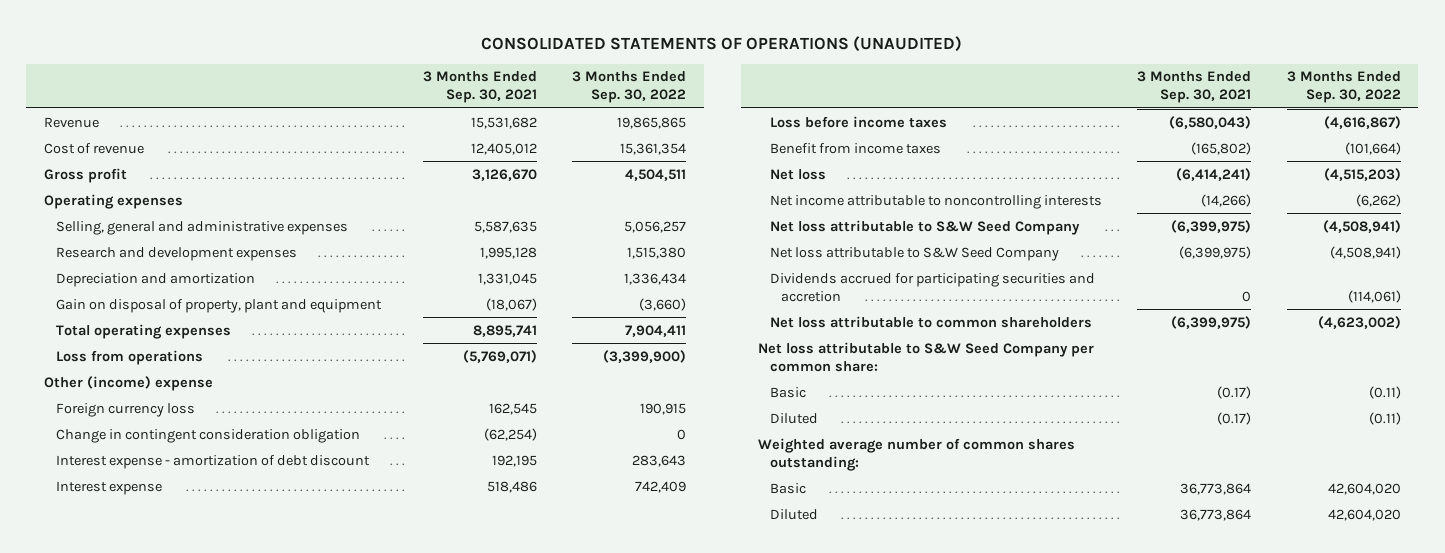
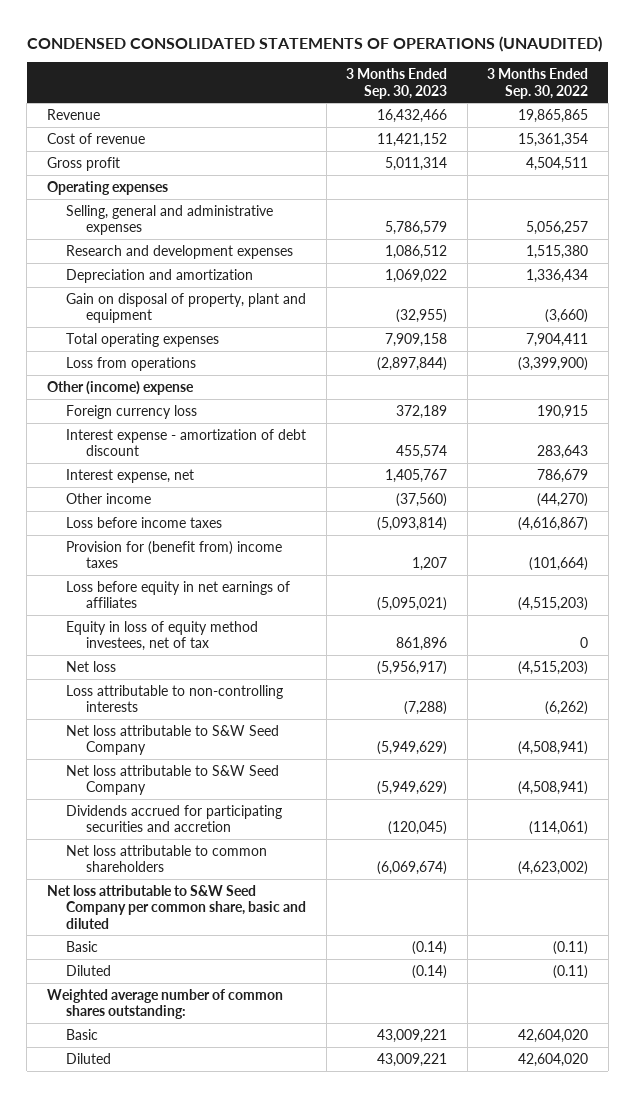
[481,36,963,53] CONSOLIDATED STATEMENTS OF OPERATIONS (UNAUDITED) -> [26,35,602,52] CONDENSED CONSOLIDATED STATEMENTS OF OPERATIONS (UNAUDITED)
[422,71,537,104] 3 Months Ended Sep. 30, 2021 -> none
none -> [346,68,448,99] 3 Months Ended Sep. 30, 2023
[55,428,360,443] Change in contingent consideration obligation -> none
[55,480,162,495] Interest expense -> [66,468,195,483] Interest expense, net
[635,480,687,493] 742,409 -> [537,468,589,483] 786,679
none -> [66,492,152,504] Other income
[769,142,941,154] Benefit from income taxes -> [66,540,283,569] Provision for (benefit from) income taxes
none -> [66,580,291,609] Loss before equity in net earnings of affiliates
none -> [66,620,259,652] Equity in loss of equity method investees, net of tax
[769,194,1102,209] Net income attributable to noncontrolling interests -> [66,684,284,713] Loss attributable to non-controlling interests
[758,341,1095,372] Net loss attributable to S&W Seed Company per common share: -> [46,884,307,929] Net loss attributable to S&W Seed Company per common share, basic and diluted

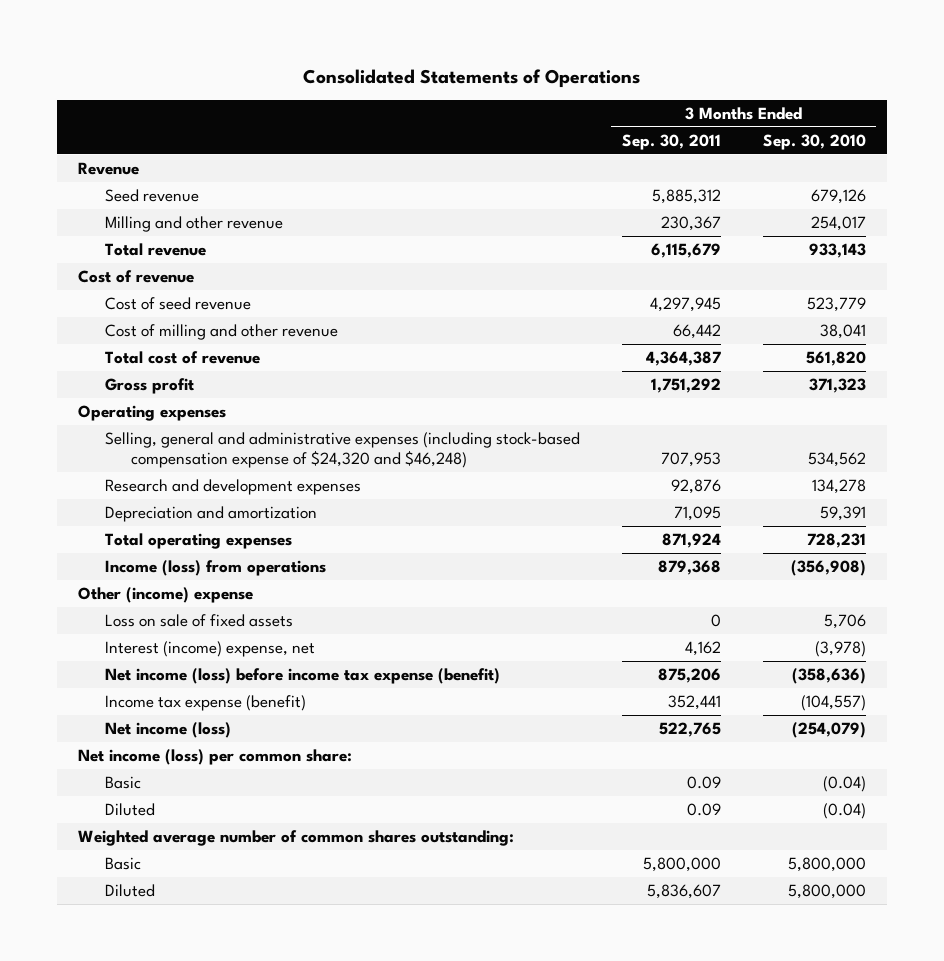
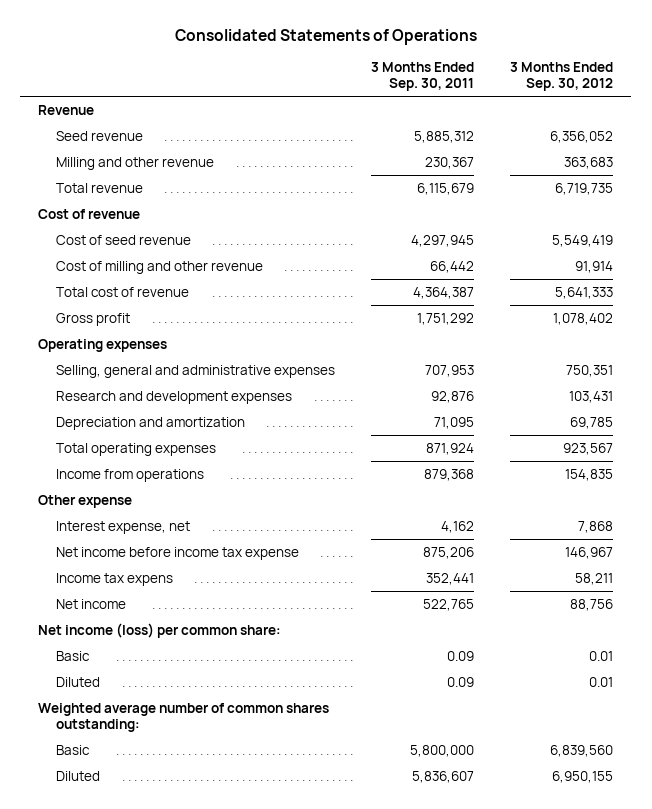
[762,133,866,150] Sep. 30, 2010 -> none
none -> [510,62,614,91] 3 Months Ended Sep. 30, 2012
[104,431,580,469] Selling, general and administrative expenses (including stock-based compensation expense of $24,320 and $46,248) -> [56,364,336,378] Selling, general and administrative expenses
[104,613,293,627] Loss on sale of fixed assets -> none
[104,559,326,576] Income (loss) from operations -> [56,468,205,482] Income from operations
[78,586,254,603] Other (income) expense -> [38,494,133,508] Other expense
[104,640,315,657] Interest (income) expense, net -> [56,520,191,534] Interest expense, net
[104,667,500,684] Net income (loss) before income tax expense (benefit) -> [56,546,300,560] Net income before income tax expense
[104,694,306,711] Income tax expense (benefit) -> [56,572,174,586] Income tax expens
[104,721,231,738] Net income (loss) -> [56,598,127,609] Net income

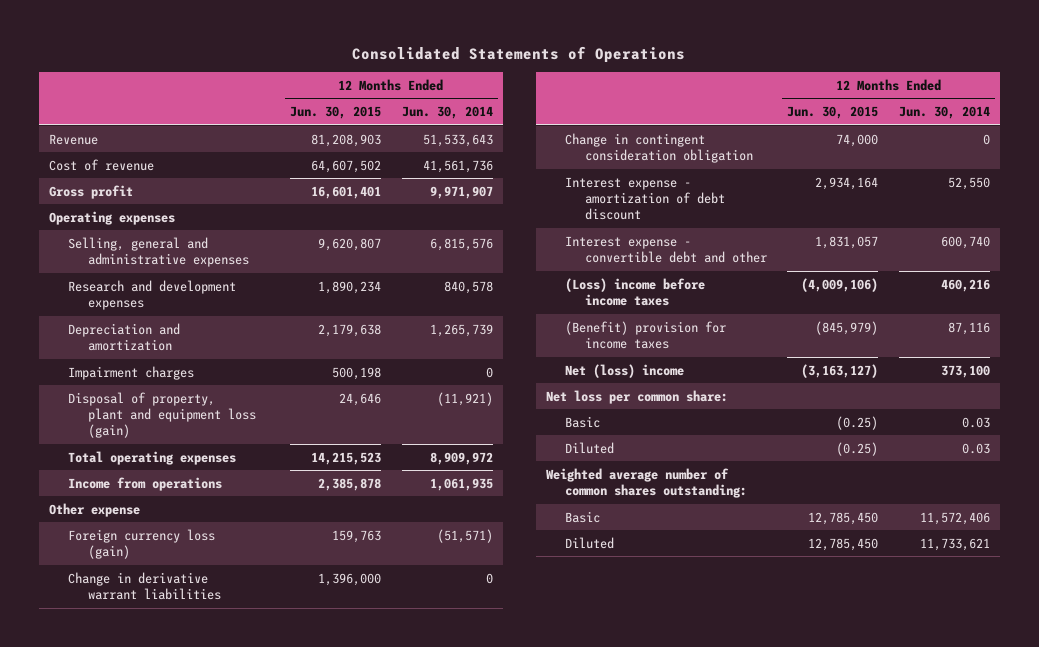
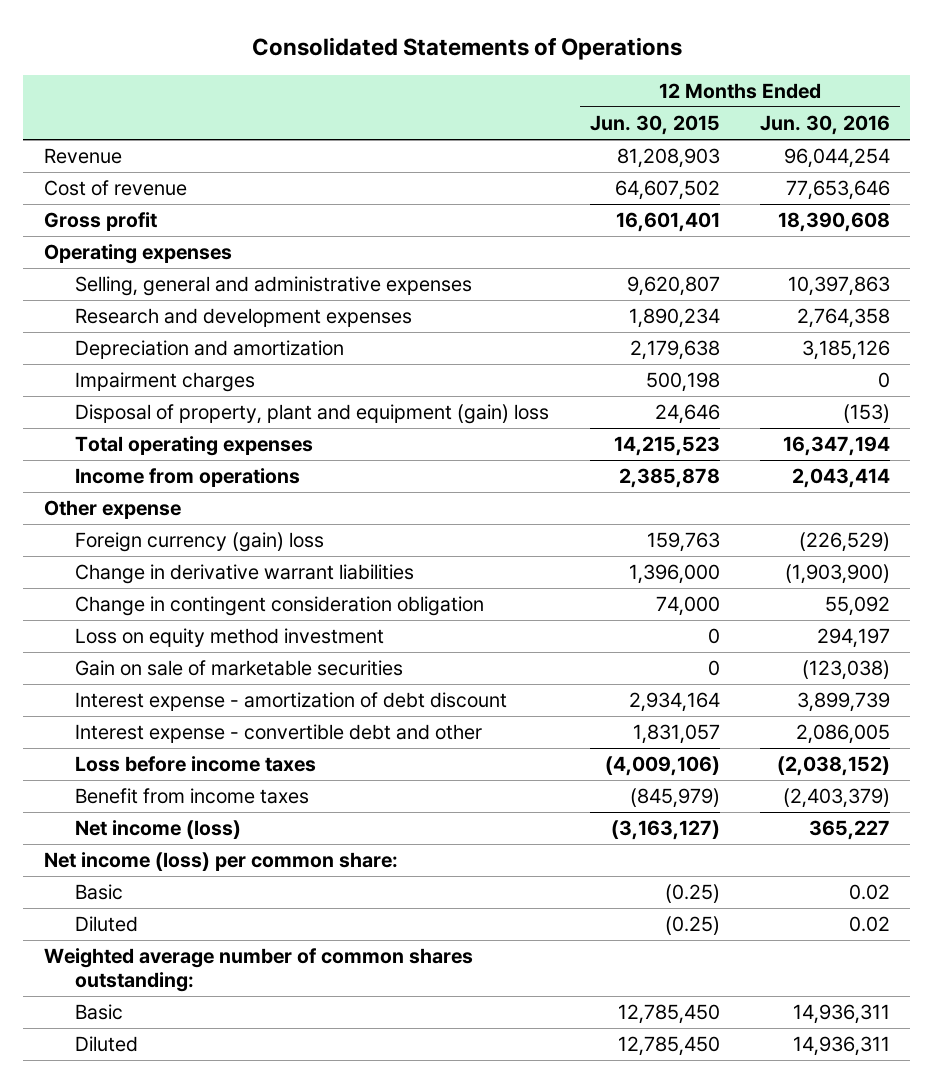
[401,106,493,120] Jun. 30, 2014 -> none
none -> [760,115,891,136] Jun. 30, 2016
[68,391,256,439] Disposal of property, plant and equipment loss (gain) -> [75,404,550,425] Disposal of property, plant and equipment (gain) loss
[68,528,216,559] Foreign currency loss (gain) -> [75,532,325,553] Foreign currency (gain) loss
none -> [75,628,385,648] Loss on equity method investment
none -> [75,660,404,677] Gain on sale of marketable securities
[565,277,706,306] (Loss) income before income taxes -> [75,756,317,773] Loss before income taxes
[565,320,727,349] (Benefit) provision for income taxes -> [75,788,310,805] Benefit from income taxes
[565,363,685,378] Net (loss) income -> [75,820,242,840] Net income (loss)
[546,389,729,404] Net loss per common share: -> [43,852,398,872] Net income (loss) per common share:

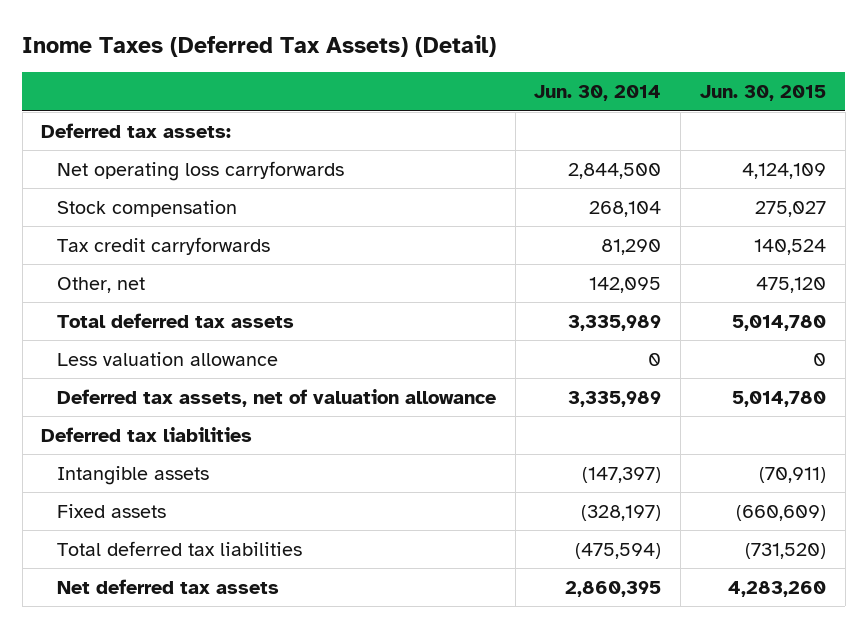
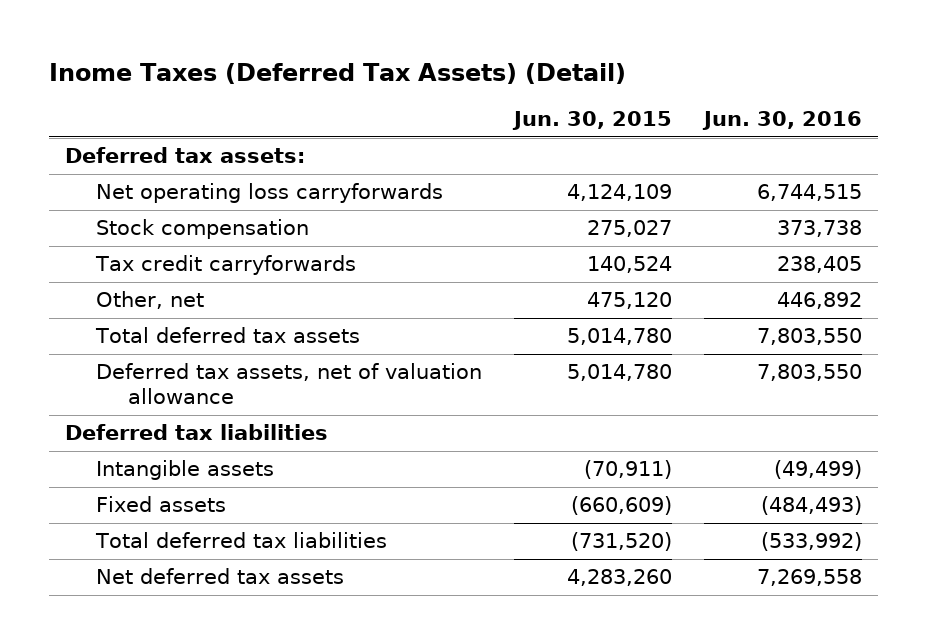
[534,85,662,102] Jun. 30, 2014 -> none
none -> [702,111,863,131] Jun. 30, 2016
[56,351,278,366] Less valuation allowance -> none

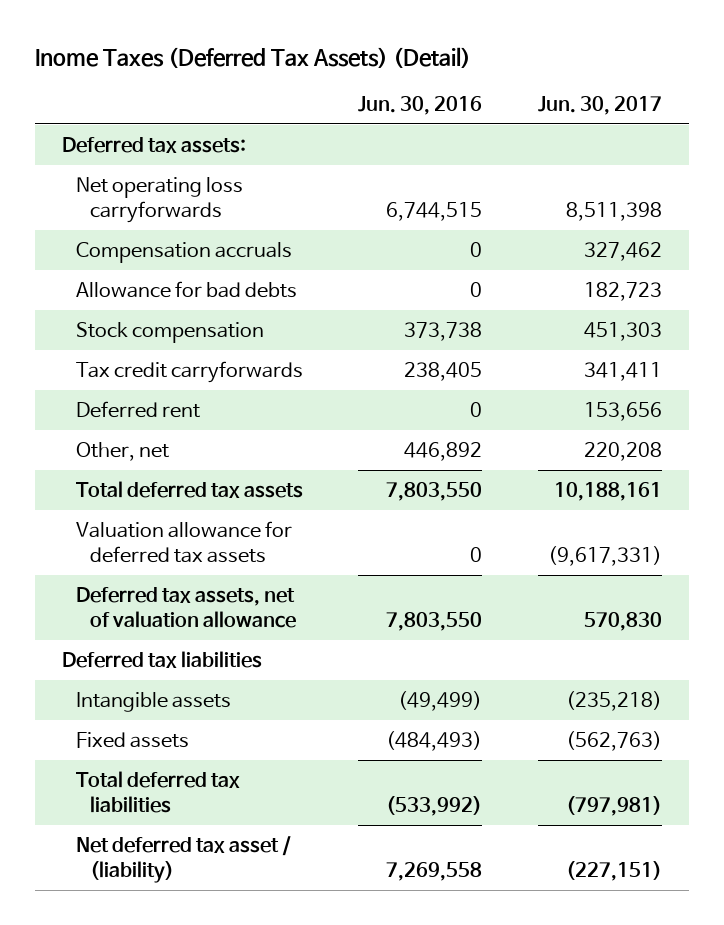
[512,111,673,131] Jun. 30, 2015 -> none
none -> [537,95,662,115] Jun. 30, 2017
none -> [76,241,293,263] Compensation accruals
none -> [76,280,298,298] Allowance for bad debts
none -> [76,400,201,418] Deferred rent
none -> [76,520,293,563] Valuation allowance for deferred tax assets
[96,568,345,585] Net deferred tax assets -> [76,835,292,883] Net deferred tax asset / (liability)

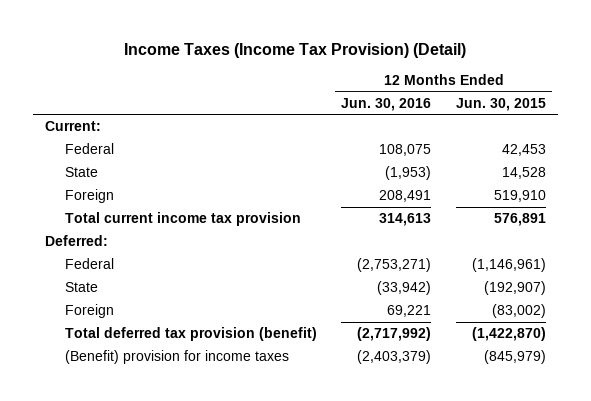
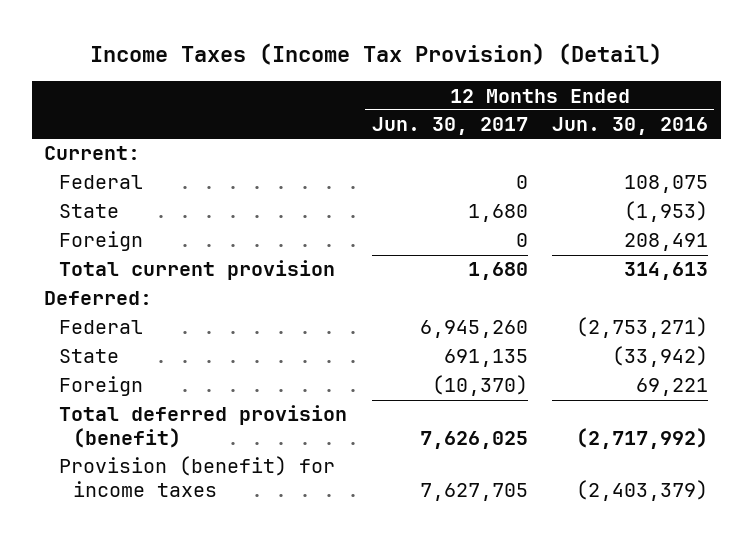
[455,97,546,111] Jun. 30, 2015 -> none
none -> [371,117,528,136] Jun. 30, 2017
[64,212,301,227] Total current income tax provision -> [58,260,335,281] Total current provision
[64,327,317,342] Total deferred tax provision (benefit) -> [58,405,347,448] Total deferred provision (benefit)
[64,350,289,365] (Benefit) provision for income taxes -> [58,456,335,497] Provision (benefit) for income taxes

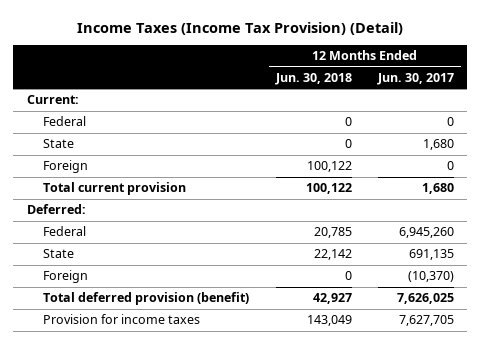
[552,117,709,136] Jun. 30, 2016 -> none
none -> [274,72,352,85] Jun. 30, 2018
[58,456,335,497] Provision (benefit) for income taxes -> [42,314,200,325] Provision for income taxes

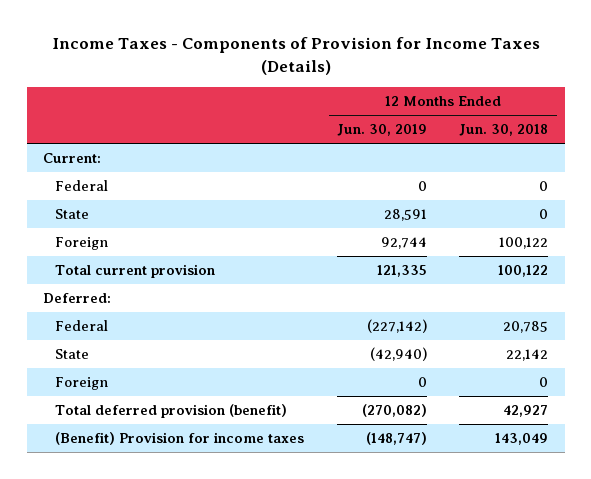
[77,21,404,35] Income Taxes (Income Tax Provision) (Detail) -> [51,37,540,75] Income Taxes - Components of Provision for Income Taxes (Details)
[377,72,455,85] Jun. 30, 2017 -> none
none -> [336,124,427,137] Jun. 30, 2019
[42,314,200,325] Provision for income taxes -> [55,432,305,446] (Benefit) Provision for income taxes

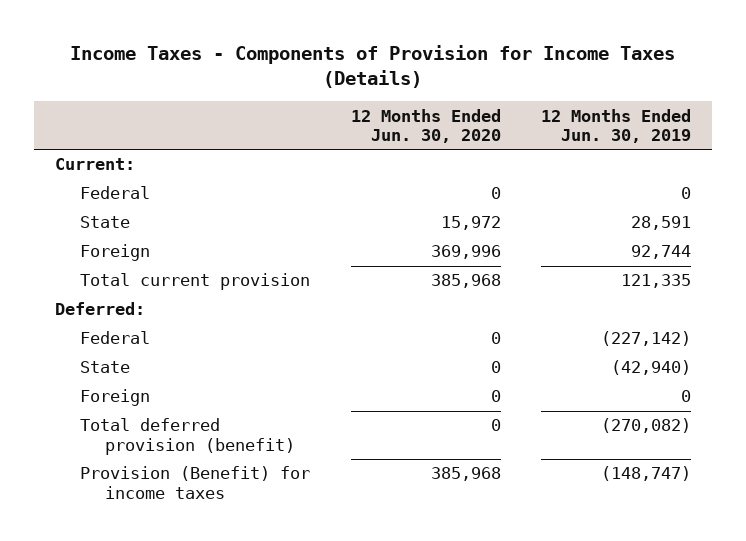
[459,124,549,137] Jun. 30, 2018 -> none
none -> [350,108,501,144] 12 Months Ended Jun. 30, 2020
[55,432,305,446] (Benefit) Provision for income taxes -> [79,466,310,499] Provision (Benefit) for income taxes

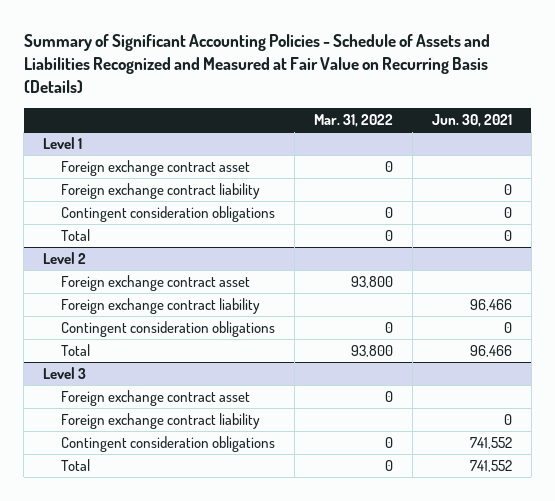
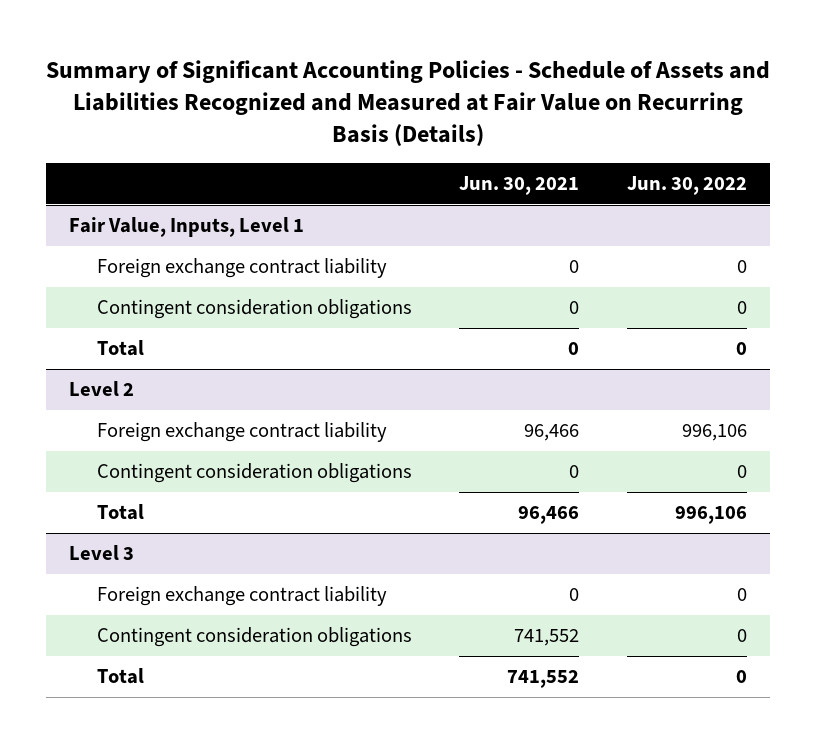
[313,114,393,128] Mar. 31, 2022 -> none
none -> [626,176,747,196] Jun. 30, 2022
[60,160,250,177] Foreign exchange contract asset -> none
[43,137,83,150] Level 1 -> [69,217,305,238] Fair Value, Inputs, Level 1
[60,275,250,292] Foreign exchange contract asset -> none
[60,390,250,407] Foreign exchange contract asset -> none

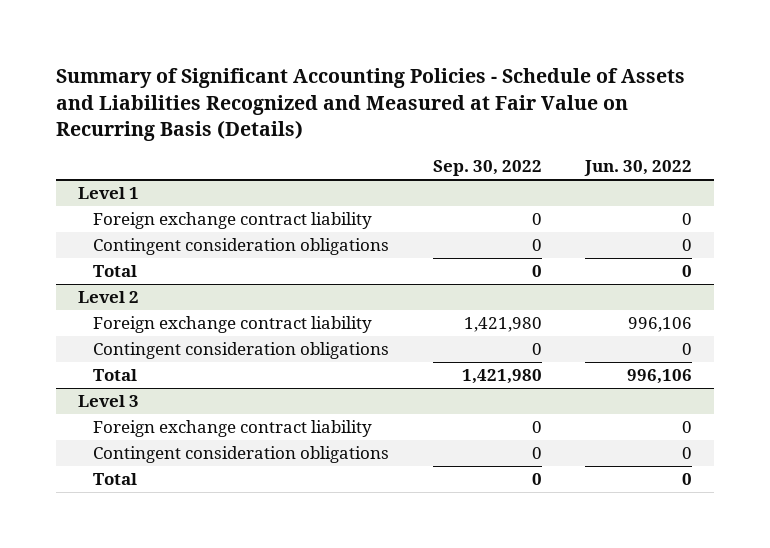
[459,176,580,196] Jun. 30, 2021 -> none
none -> [432,160,542,177] Sep. 30, 2022
[69,217,305,238] Fair Value, Inputs, Level 1 -> [78,187,140,200] Level 1

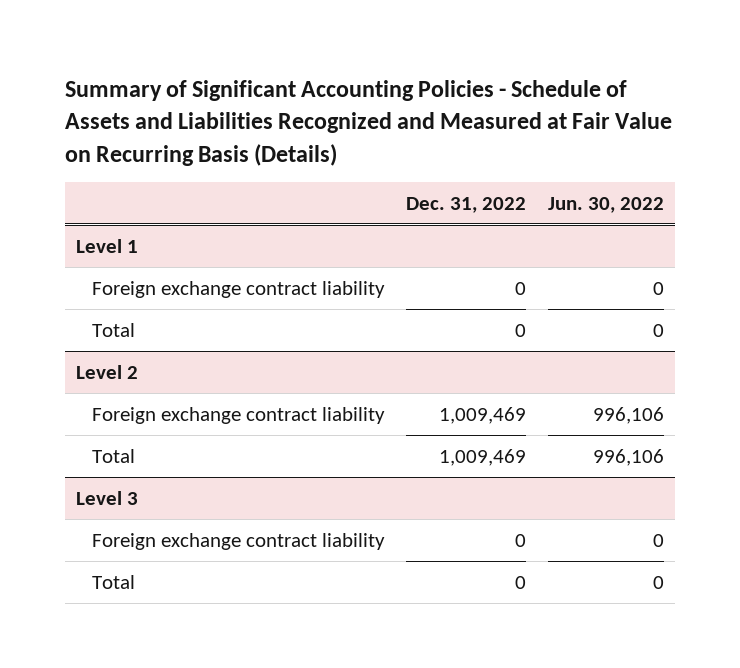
[432,160,542,177] Sep. 30, 2022 -> none
none -> [406,196,527,213] Dec. 31, 2022
[93,238,390,256] Contingent consideration obligations -> none
[93,342,390,360] Contingent consideration obligations -> none
[93,446,390,464] Contingent consideration obligations -> none

